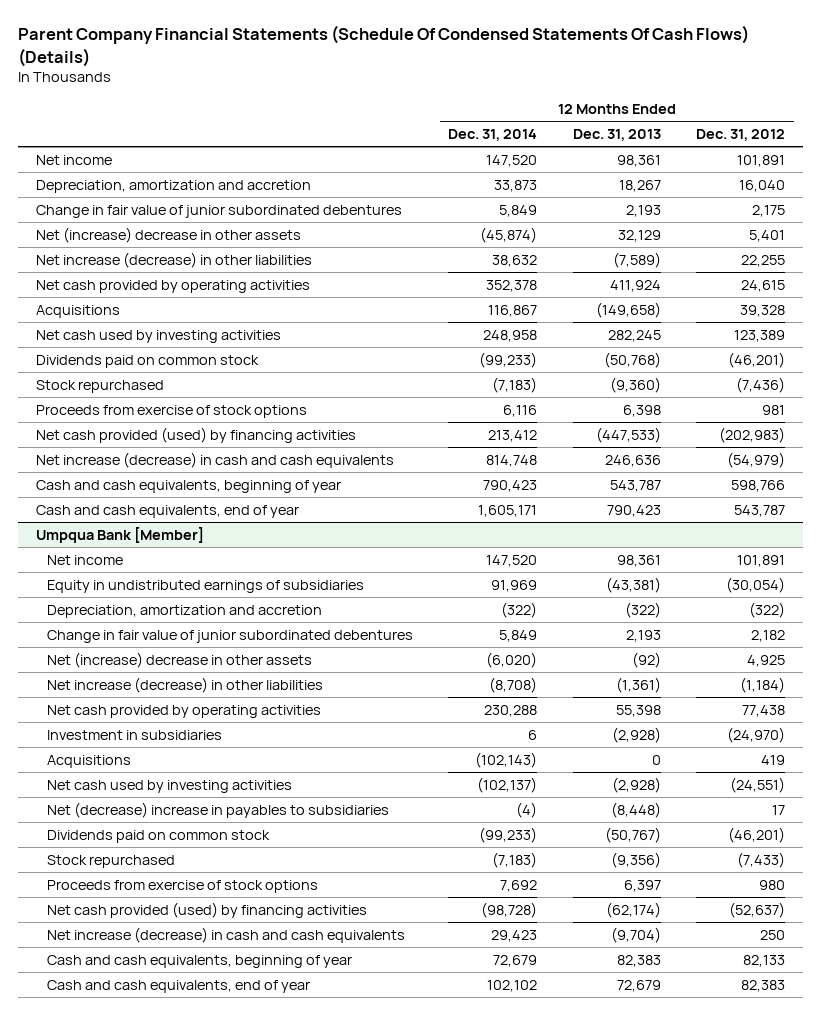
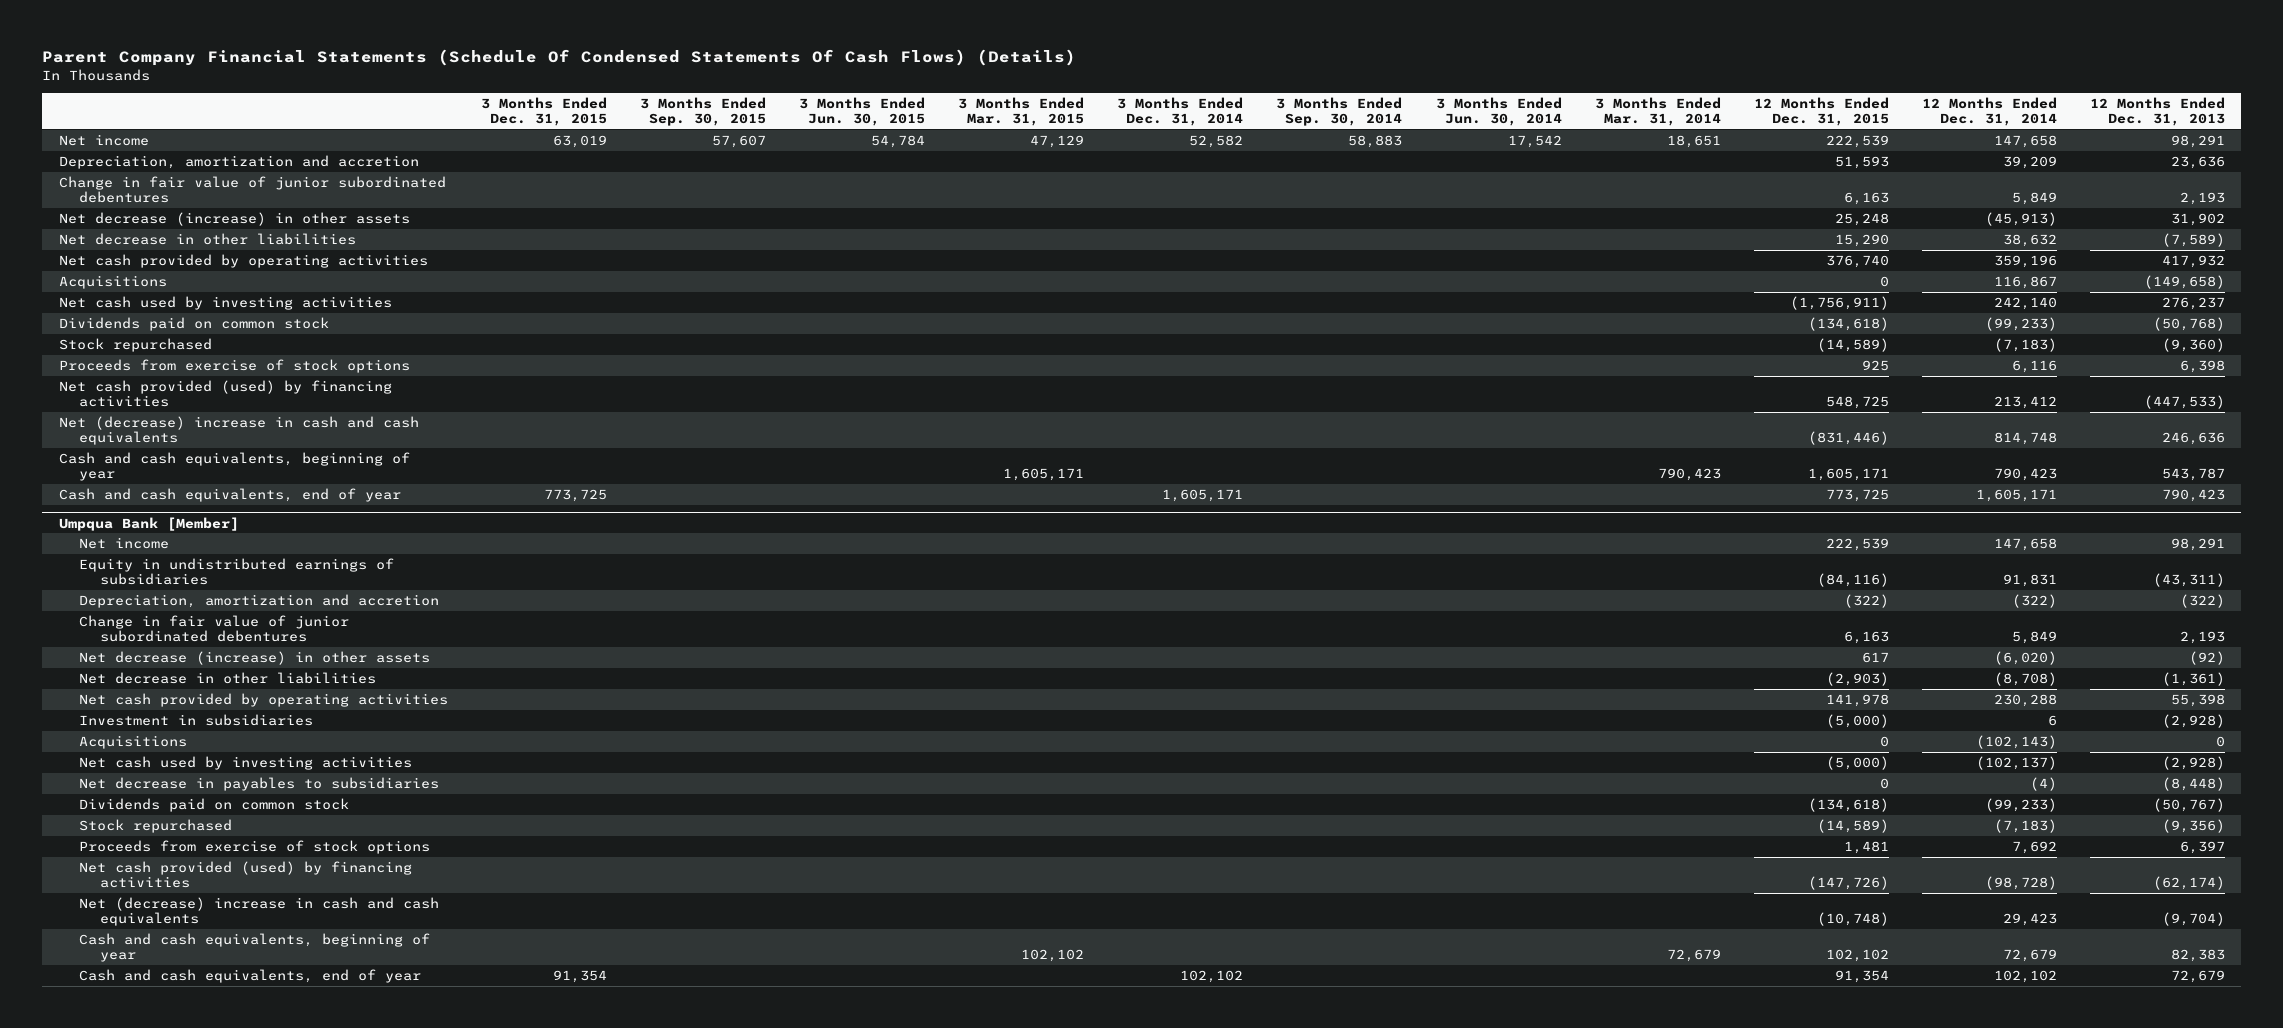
[696,128,786,141] Dec. 31, 2012 -> none
none -> [481,96,608,126] 3 Months Ended Dec. 31, 2015
none -> [640,96,767,126] 3 Months Ended Sep. 30, 2015
none -> [799,96,926,126] 3 Months Ended Jun. 30, 2015
none -> [958,96,1085,126] 3 Months Ended Mar. 31, 2015
none -> [1117,96,1244,126] 3 Months Ended Dec. 31, 2014
none -> [1276,96,1403,126] 3 Months Ended Sep. 30, 2014
none -> [1435,96,1562,126] 3 Months Ended Jun. 30, 2014
none -> [1594,96,1721,126] 3 Months Ended Mar. 31, 2014
none -> [1753,96,1889,126] 12 Months Ended Dec. 31, 2015
[486,154,538,167] 147,520 -> [1993,134,2057,148] 147,658
[616,154,661,167] 98,361 -> [2170,134,2225,148] 98,291
[494,179,538,192] 33,873 -> [2002,155,2057,169] 39,209
[618,179,661,192] 18,267 -> [2170,155,2225,169] 23,636
[36,226,302,243] Net (increase) decrease in other assets -> [58,211,410,226] Net decrease (increase) in other assets
[480,226,538,243] (45,874) -> [1984,211,2057,226] (45,913)
[617,229,661,242] 32,129 -> [2170,212,2225,226] 31,902
[36,251,313,268] Net increase (decrease) in other liabilities -> [58,232,356,245] Net decrease in other liabilities
[486,279,538,292] 352,378 -> [1993,254,2057,268] 359,196
[609,279,661,292] 411,924 -> [2161,254,2225,268] 417,932
[483,329,538,342] 248,958 -> [1993,296,2057,310] 242,140
[607,329,661,342] 282,245 -> [2161,296,2225,310] 276,237
[36,451,395,468] Net increase (decrease) in cash and cash equivalents -> [58,415,419,446] Net (decrease) increase in cash and cash equivalents
[486,554,538,567] 147,520 -> [1993,537,2057,551] 147,658
[616,554,661,567] 98,361 -> [2170,537,2225,551] 98,291
[491,579,538,592] 91,969 -> [2002,574,2057,588] 91,831
[605,576,661,593] (43,381) -> [2152,573,2225,588] (43,311)
[47,651,313,668] Net (increase) decrease in other assets -> [79,650,431,665] Net decrease (increase) in other assets
[47,676,324,693] Net increase (decrease) in other liabilities -> [79,671,377,684] Net decrease in other liabilities
[47,801,390,818] Net (decrease) increase in payables to subsidiaries -> [79,776,440,791] Net decrease in payables to subsidiaries
[47,926,406,943] Net increase (decrease) in cash and cash equivalents -> [79,896,440,927] Net (decrease) increase in cash and cash equivalents

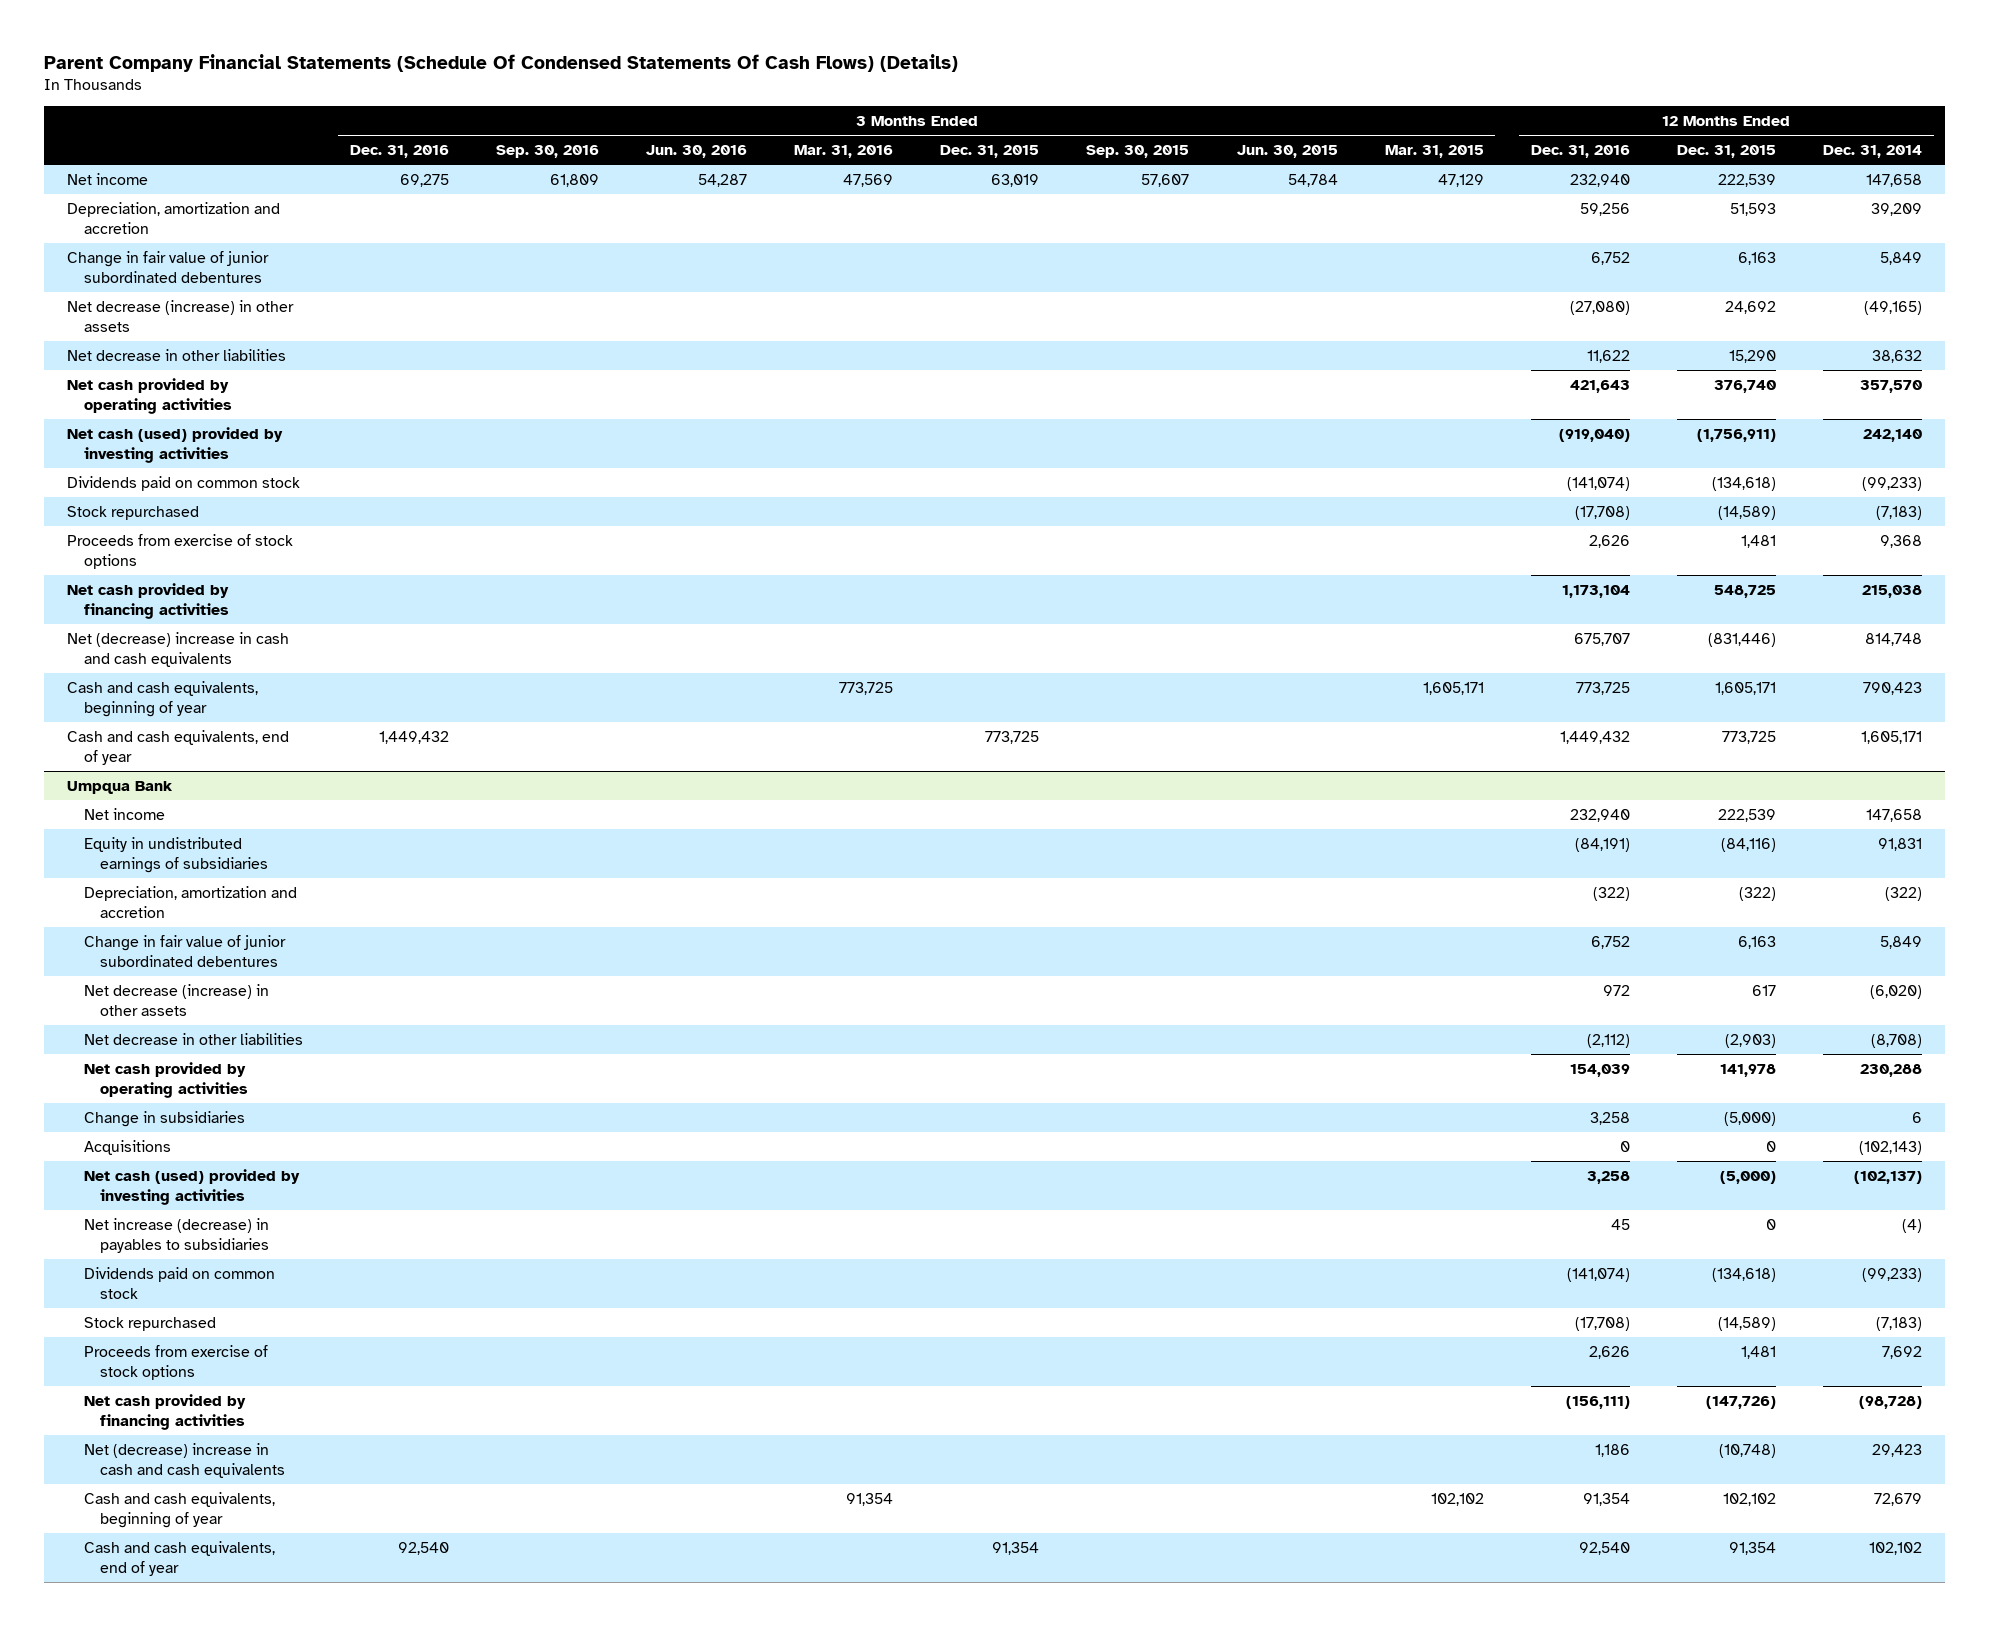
[1117,96,1244,126] 3 Months Ended Dec. 31, 2014 -> none
[1276,96,1403,126] 3 Months Ended Sep. 30, 2014 -> none
[1435,96,1562,126] 3 Months Ended Jun. 30, 2014 -> none
[1594,96,1721,126] 3 Months Ended Mar. 31, 2014 -> none
[2089,96,2225,126] 12 Months Ended Dec. 31, 2013 -> none
none -> [350,145,450,159] Dec. 31, 2016
none -> [496,145,600,159] Sep. 30, 2016
none -> [646,145,748,159] Jun. 30, 2016
none -> [794,145,894,159] Mar. 31, 2016
none -> [1530,145,1630,159] Dec. 31, 2016
[1834,212,1889,226] 25,248 -> [1724,300,1776,314] 24,692
[1984,211,2057,226] (45,913) -> [1863,300,1922,315] (49,165)
[58,274,167,289] Acquisitions -> none
[1993,254,2057,268] 359,196 -> [1859,379,1922,393] 357,570
[58,295,392,310] Net cash used by investing activities -> [67,426,284,463] Net cash (used) provided by investing activities
[1861,359,1889,371] 925 -> [1740,534,1776,548] 1,481
[2011,359,2057,373] 6,116 -> [1879,534,1922,548] 9,368
[58,379,392,408] Net cash provided (used) by financing activities -> [67,582,230,619] Net cash provided by financing activities
[1993,396,2057,410] 213,412 -> [1861,584,1922,598] 215,038
[58,516,239,531] Umpqua Bank [Member] -> [67,780,174,794] Umpqua Bank
[79,713,314,726] Investment in subsidiaries -> [83,1110,245,1127] Change in subsidiaries
[79,755,413,770] Net cash used by investing activities -> [83,1168,300,1205] Net cash (used) provided by investing activities
[79,776,440,791] Net decrease in payables to subsidiaries -> [83,1217,270,1253] Net increase (decrease) in payables to subsidiaries
[79,860,413,889] Net cash provided (used) by financing activities -> [83,1393,246,1430] Net cash provided by financing activities

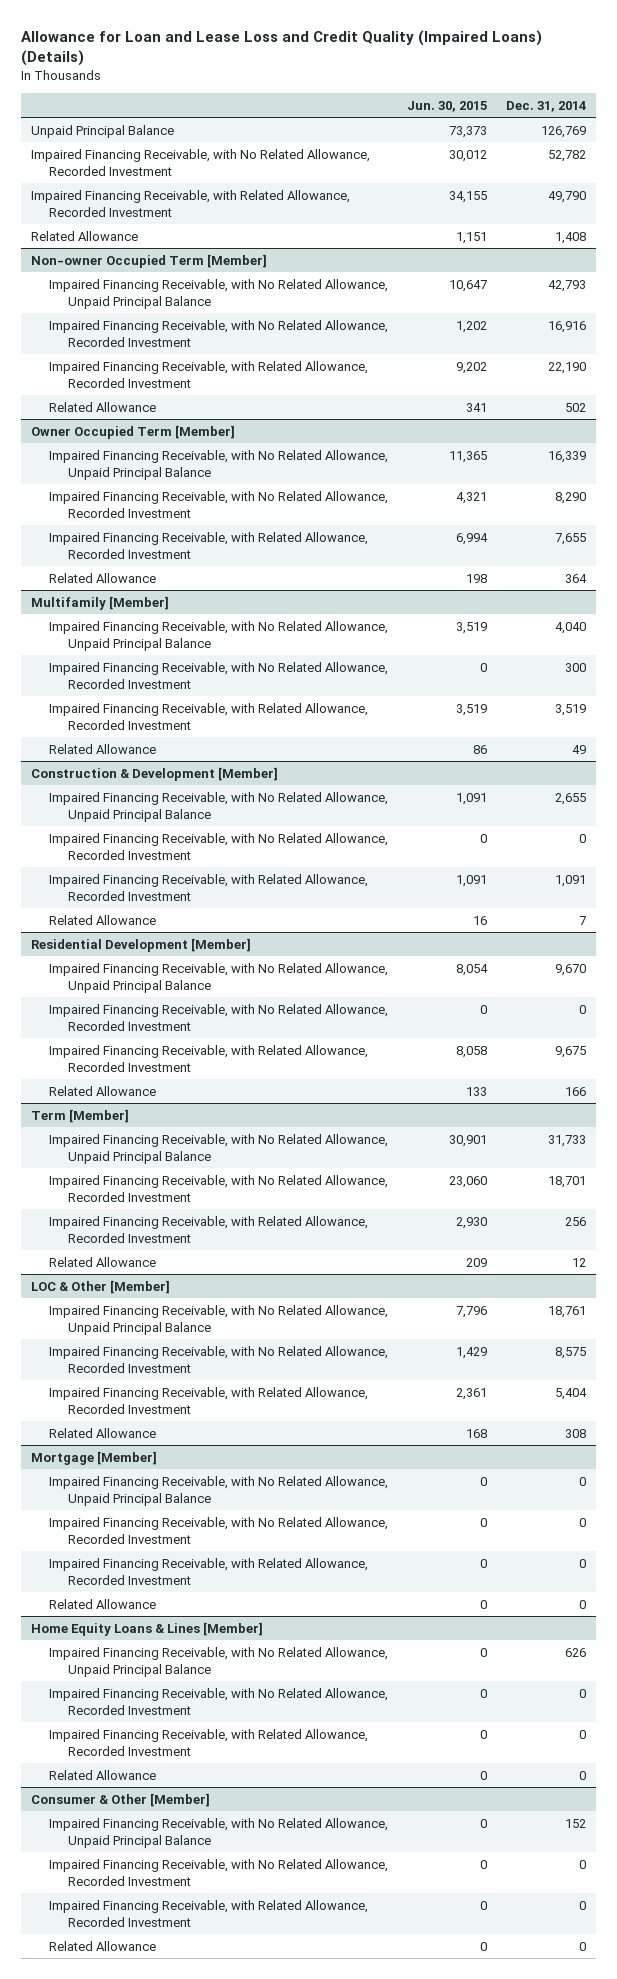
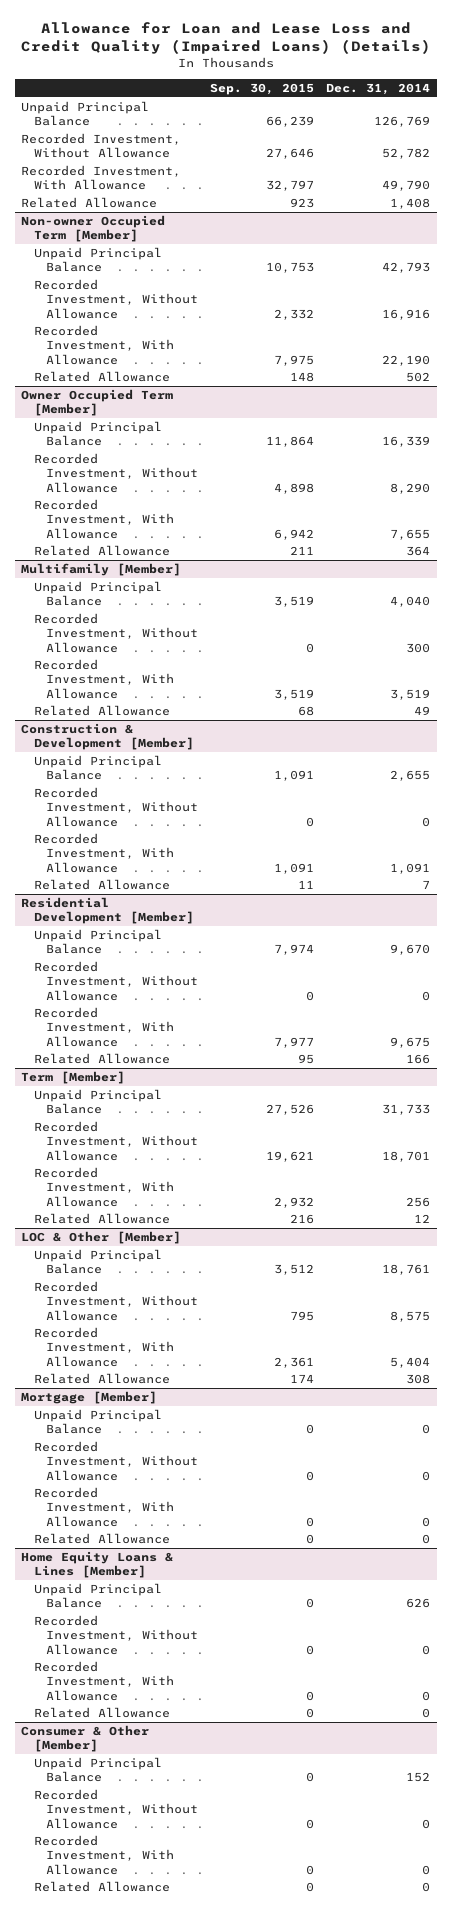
[407,100,488,112] Jun. 30, 2015 -> none
none -> [210,82,315,95] Sep. 30, 2015
[30,148,370,176] Impaired Financing Receivable, with No Related Allowance, Recorded Investment -> [21,132,182,159] Recorded Investment, Without Allowance
[30,189,350,217] Impaired Financing Receivable, with Related Allowance, Recorded Investment -> [21,164,182,191] Recorded Investment, With Allowance
[49,278,389,309] Impaired Financing Receivable, with No Related Allowance, Unpaid Principal Balance -> [33,246,162,273] Unpaid Principal Balance
[49,319,389,347] Impaired Financing Receivable, with No Related Allowance, Recorded Investment -> [33,278,199,319] Recorded Investment, Without Allowance
[49,360,369,388] Impaired Financing Receivable, with Related Allowance, Recorded Investment -> [33,324,175,365] Recorded Investment, With Allowance
[49,449,389,480] Impaired Financing Receivable, with No Related Allowance, Unpaid Principal Balance -> [33,420,162,447] Unpaid Principal Balance
[49,490,389,518] Impaired Financing Receivable, with No Related Allowance, Recorded Investment -> [33,452,199,493] Recorded Investment, Without Allowance
[49,531,369,559] Impaired Financing Receivable, with Related Allowance, Recorded Investment -> [33,498,175,539] Recorded Investment, With Allowance
[49,620,389,651] Impaired Financing Receivable, with No Related Allowance, Unpaid Principal Balance -> [33,580,162,607] Unpaid Principal Balance
[49,661,389,689] Impaired Financing Receivable, with No Related Allowance, Recorded Investment -> [33,612,199,653] Recorded Investment, Without Allowance
[49,702,369,730] Impaired Financing Receivable, with Related Allowance, Recorded Investment -> [33,658,175,699] Recorded Investment, With Allowance
[49,791,389,822] Impaired Financing Receivable, with No Related Allowance, Unpaid Principal Balance -> [33,754,162,781] Unpaid Principal Balance
[49,832,389,860] Impaired Financing Receivable, with No Related Allowance, Recorded Investment -> [33,786,199,827] Recorded Investment, Without Allowance
[49,873,369,901] Impaired Financing Receivable, with Related Allowance, Recorded Investment -> [33,832,175,873] Recorded Investment, With Allowance
[49,962,389,993] Impaired Financing Receivable, with No Related Allowance, Unpaid Principal Balance -> [33,928,162,955] Unpaid Principal Balance
[49,1003,389,1031] Impaired Financing Receivable, with No Related Allowance, Recorded Investment -> [33,960,199,1001] Recorded Investment, Without Allowance
[49,1044,369,1072] Impaired Financing Receivable, with Related Allowance, Recorded Investment -> [33,1006,175,1047] Recorded Investment, With Allowance
[49,1133,389,1164] Impaired Financing Receivable, with No Related Allowance, Unpaid Principal Balance -> [33,1088,162,1115] Unpaid Principal Balance
[49,1174,389,1202] Impaired Financing Receivable, with No Related Allowance, Recorded Investment -> [33,1120,199,1161] Recorded Investment, Without Allowance
[49,1215,369,1243] Impaired Financing Receivable, with Related Allowance, Recorded Investment -> [33,1166,175,1207] Recorded Investment, With Allowance
[49,1304,389,1335] Impaired Financing Receivable, with No Related Allowance, Unpaid Principal Balance -> [33,1248,162,1275] Unpaid Principal Balance
[49,1345,389,1373] Impaired Financing Receivable, with No Related Allowance, Recorded Investment -> [33,1280,199,1321] Recorded Investment, Without Allowance
[49,1386,369,1414] Impaired Financing Receivable, with Related Allowance, Recorded Investment -> [33,1326,175,1367] Recorded Investment, With Allowance
[49,1475,389,1506] Impaired Financing Receivable, with No Related Allowance, Unpaid Principal Balance -> [33,1408,162,1435] Unpaid Principal Balance
[49,1516,389,1544] Impaired Financing Receivable, with No Related Allowance, Recorded Investment -> [33,1440,199,1481] Recorded Investment, Without Allowance
[49,1557,369,1585] Impaired Financing Receivable, with Related Allowance, Recorded Investment -> [33,1486,175,1527] Recorded Investment, With Allowance
[49,1646,389,1677] Impaired Financing Receivable, with No Related Allowance, Unpaid Principal Balance -> [33,1582,162,1609] Unpaid Principal Balance
[49,1687,389,1715] Impaired Financing Receivable, with No Related Allowance, Recorded Investment -> [33,1614,199,1655] Recorded Investment, Without Allowance
[49,1728,369,1756] Impaired Financing Receivable, with Related Allowance, Recorded Investment -> [33,1660,175,1701] Recorded Investment, With Allowance
[49,1817,389,1848] Impaired Financing Receivable, with No Related Allowance, Unpaid Principal Balance -> [33,1756,162,1783] Unpaid Principal Balance
[49,1858,389,1886] Impaired Financing Receivable, with No Related Allowance, Recorded Investment -> [33,1788,199,1829] Recorded Investment, Without Allowance
[49,1899,369,1927] Impaired Financing Receivable, with Related Allowance, Recorded Investment -> [33,1834,175,1875] Recorded Investment, With Allowance

